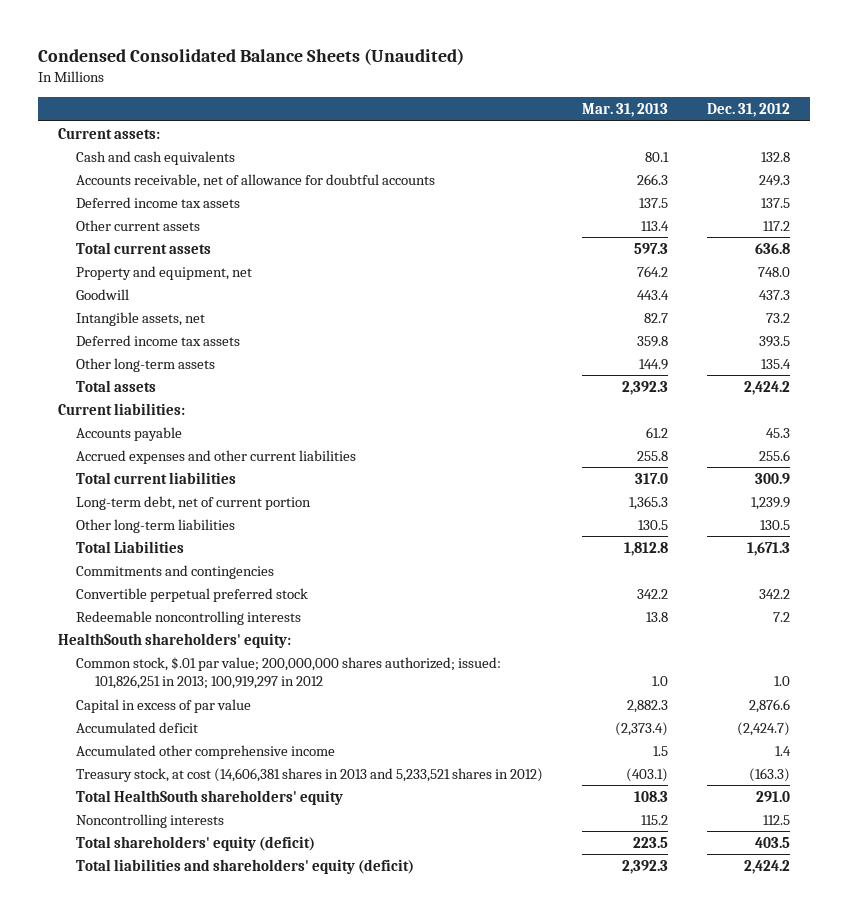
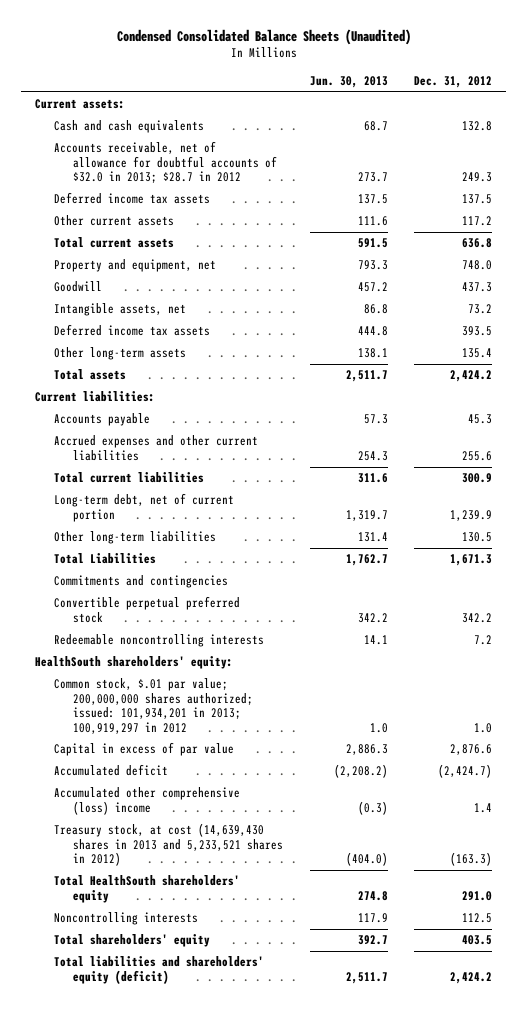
[582,103,669,118] Mar. 31, 2013 -> none
none -> [309,76,388,89] Jun. 30, 2013
[76,173,436,188] Accounts receivable, net of allowance for doubtful accounts -> [54,141,278,184] Accounts receivable, net of allowance for doubtful accounts of $32.0 in 2013; $28.7 in 2012
[76,656,502,690] Common stock, $.01 par value; 200,000,000 shares authorized; issued: 101,826,251 in 2013; 100,919,297 in 2012 -> [54,678,254,734] Common stock, $.01 par value; 200,000,000 shares authorized; issued: 101,934,201 in 2013; 100,919,297 in 2012
[76,744,336,759] Accumulated other comprehensive income -> [54,787,241,815] Accumulated other comprehensive (loss) income
[76,767,544,782] Treasury stock, at cost (14,606,381 shares in 2013 and 5,233,521 shares in 2012) -> [54,823,284,867] Treasury stock, at cost (14,639,430 shares in 2013 and 5,233,521 shares in 2012)
[76,835,316,851] Total shareholders' equity (deficit) -> [54,934,211,948] Total shareholders' equity

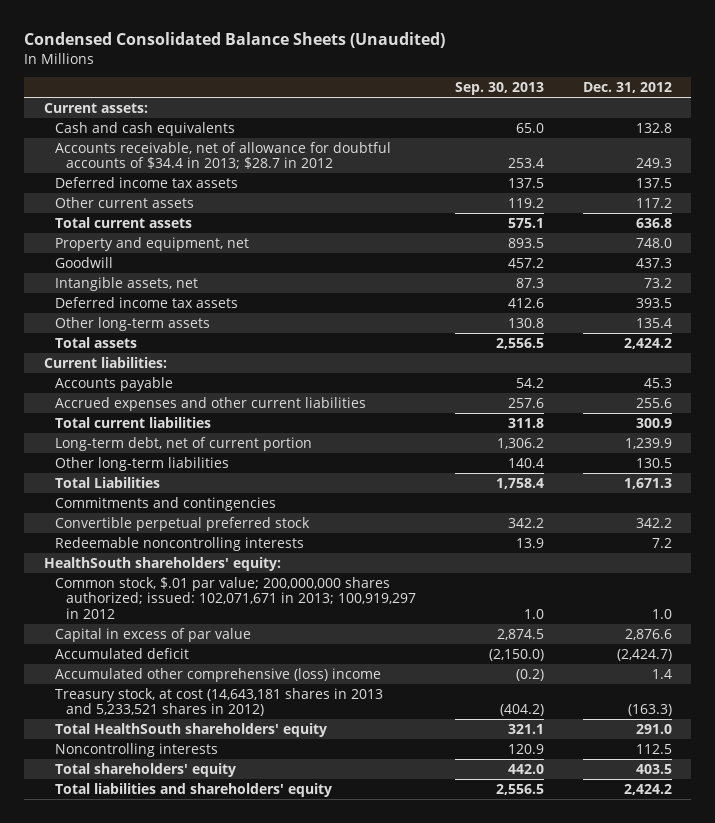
[309,76,388,89] Jun. 30, 2013 -> none
none -> [454,82,544,96] Sep. 30, 2013
[54,141,278,184] Accounts receivable, net of allowance for doubtful accounts of $32.0 in 2013; $28.7 in 2012 -> [54,141,391,170] Accounts receivable, net of allowance for doubtful accounts of $34.4 in 2013; $28.7 in 2012
[54,678,254,734] Common stock, $.01 par value; 200,000,000 shares authorized; issued: 101,934,201 in 2013; 100,919,297 in 2012 -> [54,576,417,620] Common stock, $.01 par value; 200,000,000 shares authorized; issued: 102,071,671 in 2013; 100,919,297 in 2012
[54,823,284,867] Treasury stock, at cost (14,639,430 shares in 2013 and 5,233,521 shares in 2012) -> [54,687,383,717] Treasury stock, at cost (14,643,181 shares in 2013 and 5,233,521 shares in 2012)
[54,956,265,984] Total liabilities and shareholders' equity (deficit) -> [54,782,332,797] Total liabilities and shareholders' equity

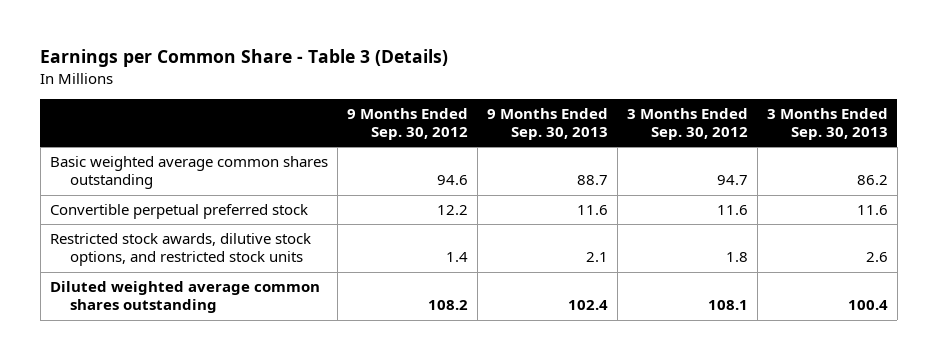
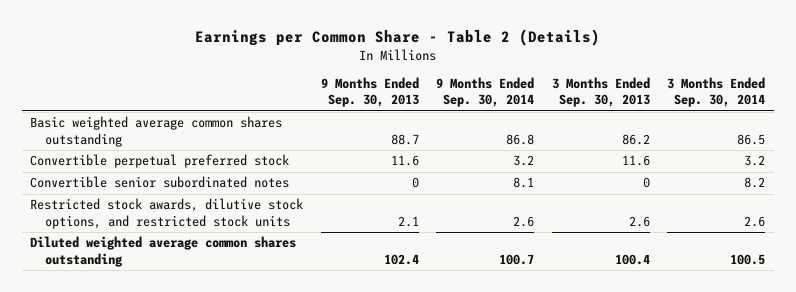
[40,49,449,68] Earnings per Common Share - Table 3 (Details) -> [194,29,600,47] Earnings per Common Share - Table 2 (Details)
[346,107,468,141] 9 Months Ended Sep. 30, 2012 -> none
[626,107,748,141] 3 Months Ended Sep. 30, 2012 -> none
none -> [436,77,535,108] 9 Months Ended Sep. 30, 2014
none -> [667,77,766,108] 3 Months Ended Sep. 30, 2014
none -> [30,176,290,189] Convertible senior subordinated notes

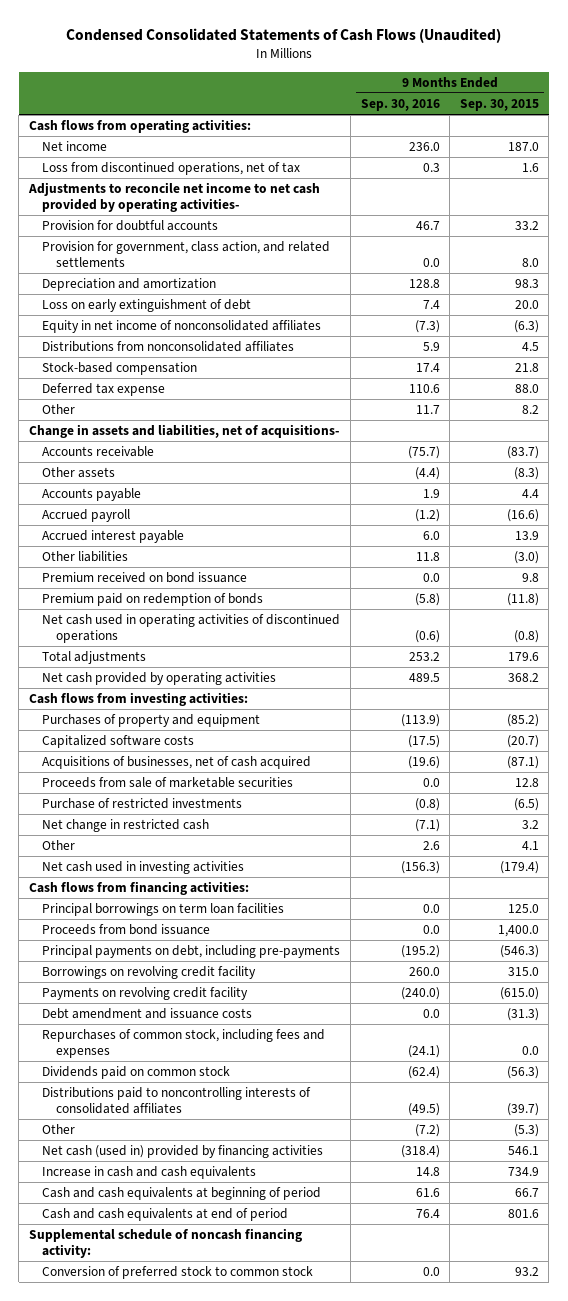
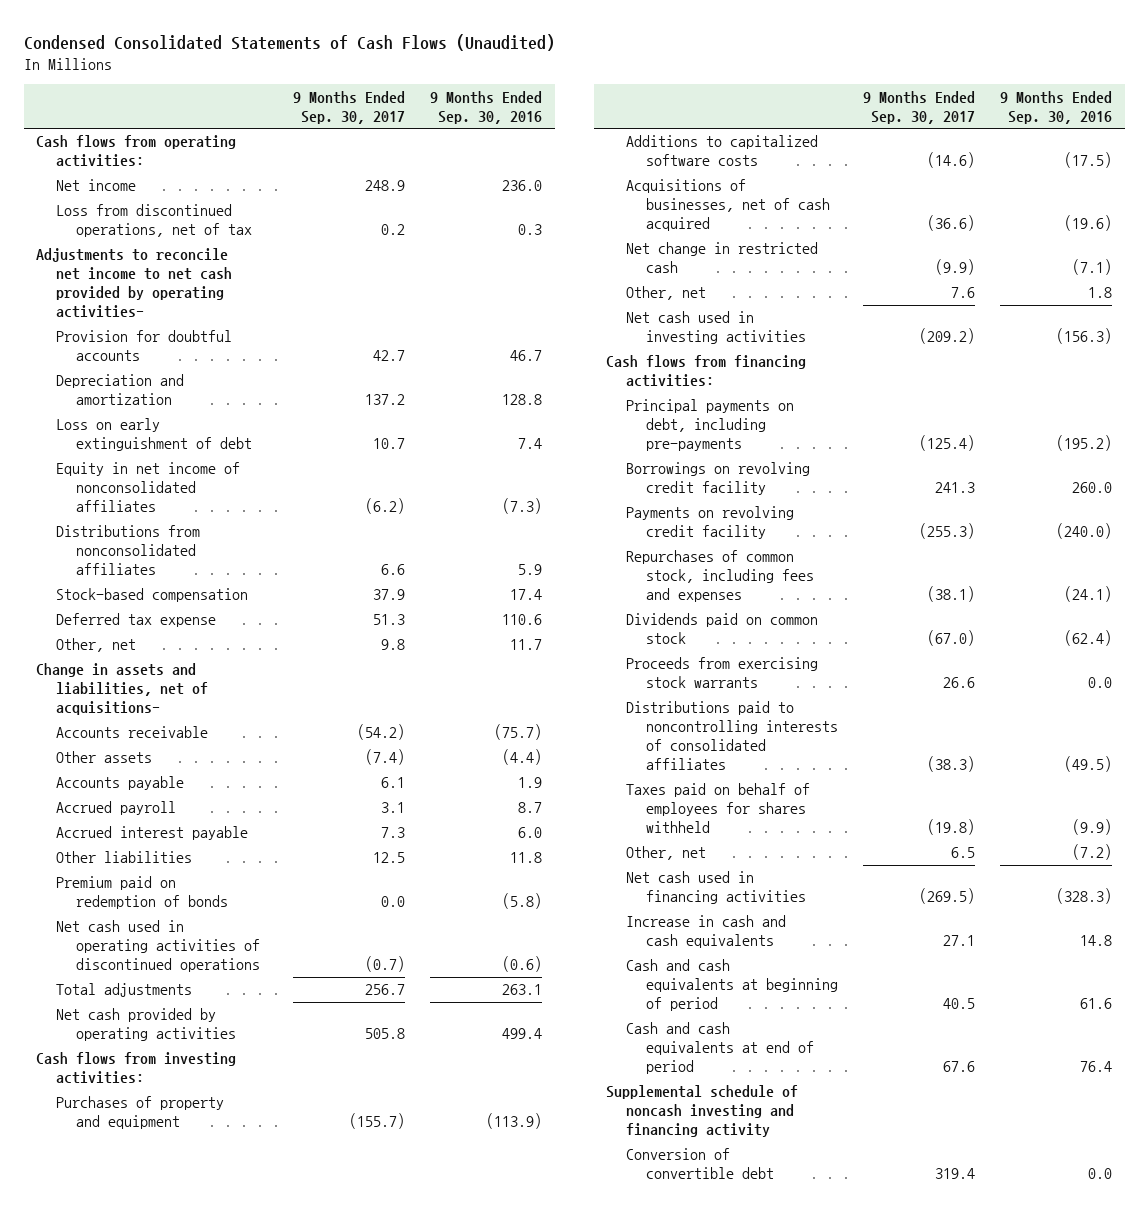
[459,98,539,111] Sep. 30, 2015 -> none
none -> [292,90,405,124] 9 Months Ended Sep. 30, 2017
[42,241,331,267] Provision for government, class action, and related settlements -> none
[42,404,76,415] Other -> [56,638,137,653] Other, net
[414,509,440,523] (1.2) -> [518,802,543,814] 8.7
[42,572,248,584] Premium received on bond issuance -> none
[408,652,440,662] 253.2 -> [502,984,543,996] 263.1
[408,673,440,683] 489.5 -> [502,1028,543,1040] 499.4
[42,735,195,749] Capitalized software costs -> [625,135,818,167] Additions to capitalized software costs
[42,777,294,789] Proceeds from sale of marketable securities -> none
[42,798,243,810] Purchase of restricted investments -> none
[42,840,76,851] Other -> [625,286,706,301] Other, net
[422,841,440,851] 2.6 -> [1088,287,1113,299] 1.8
[42,903,285,917] Principal borrowings on term loan facilities -> none
[42,924,211,936] Proceeds from bond issuance -> none
[42,1008,253,1020] Debt amendment and issuance costs -> none
none -> [625,657,818,689] Proceeds from exercising stock warrants
none -> [625,783,810,834] Taxes paid on behalf of employees for shares withheld
[42,1124,76,1135] Other -> [625,846,706,861] Other, net
[42,1145,324,1159] Net cash (used in) provided by financing activities -> [625,871,806,905] Net cash used in financing activities
[400,1145,440,1159] (318.4) -> [1056,888,1113,905] (328.3)
[42,1266,314,1280] Conversion of preferred stock to common stock -> none
[29,1228,303,1258] Supplemental schedule of noncash financing activity: -> [606,1085,799,1138] Supplemental schedule of noncash investing and financing activity
none -> [625,1148,774,1180] Conversion of convertible debt

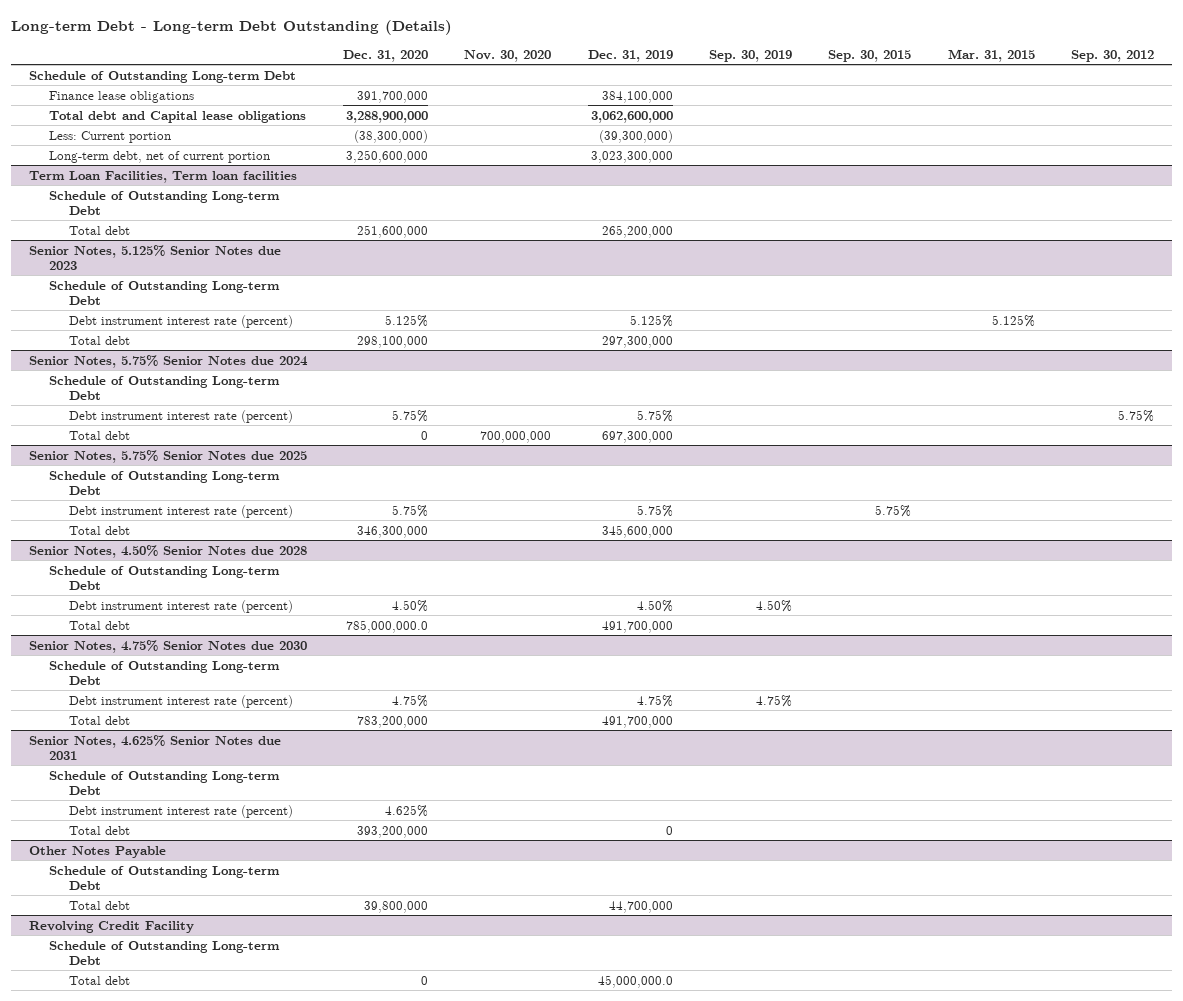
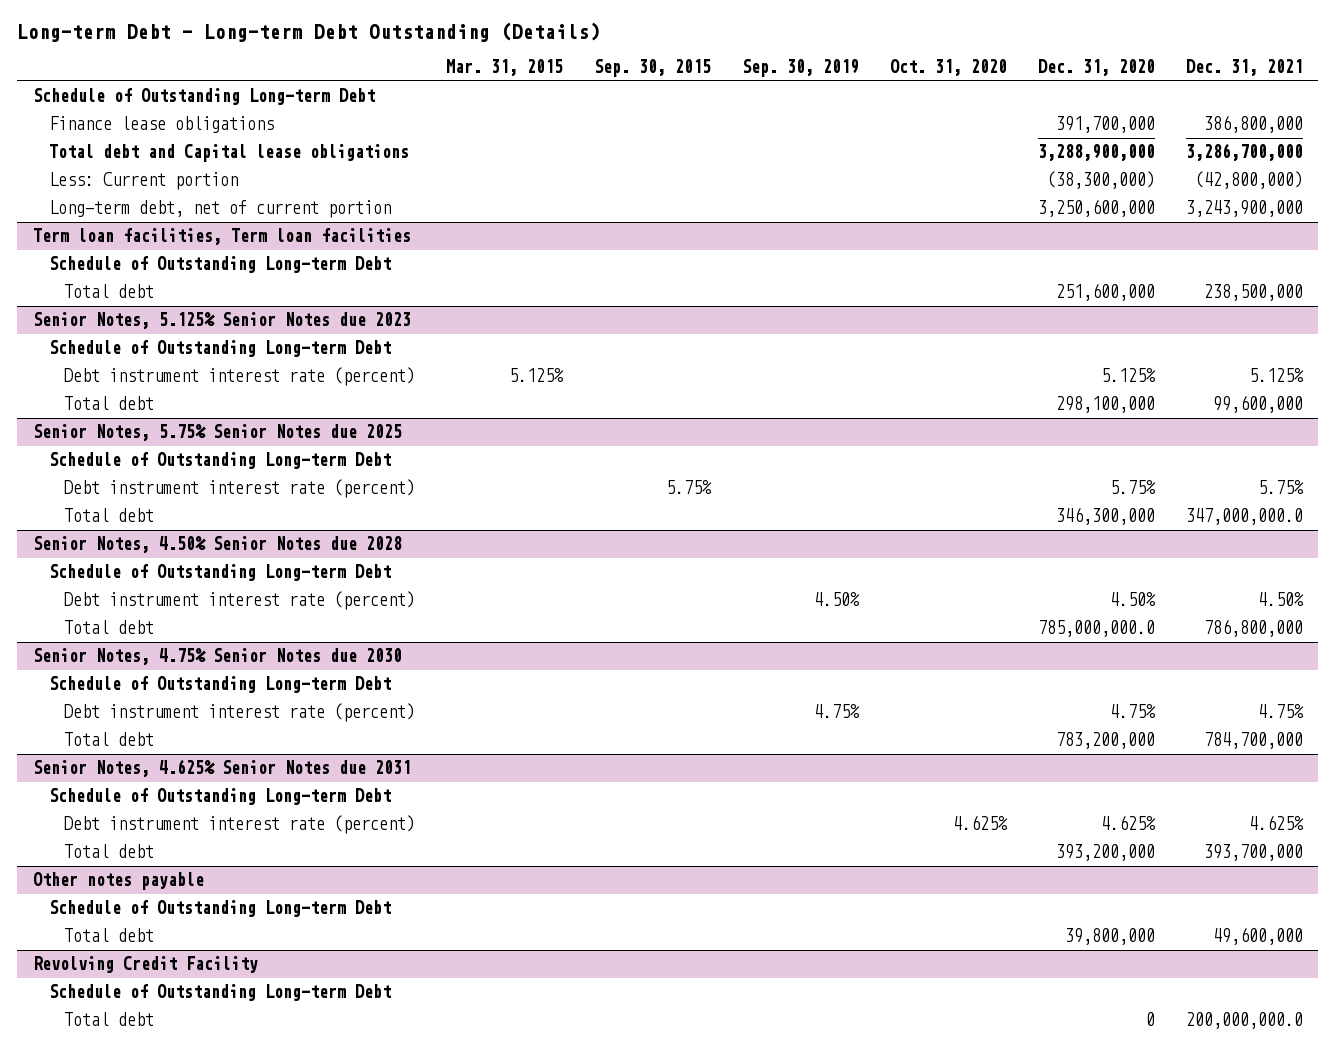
[464,49,552,62] Nov. 30, 2020 -> none
[587,49,673,62] Dec. 31, 2019 -> none
[1071,49,1155,62] Sep. 30, 2012 -> none
none -> [890,59,1008,77] Oct. 31, 2020
none -> [1185,59,1303,77] Dec. 31, 2021
[28,170,297,183] Term Loan Facilities, Term loan facilities -> [32,228,411,246] Term loan facilities, Term loan facilities
[28,354,308,368] Senior Notes, 5.75% Senior Notes due 2024 -> none
[48,375,280,400] Schedule of Outstanding Long-term Debt -> none
[68,409,293,423] Debt instrument interest rate (percent) -> none
[68,430,130,440] Total debt -> none
[28,845,166,858] Other Notes Payable -> [32,872,204,891] Other notes payable

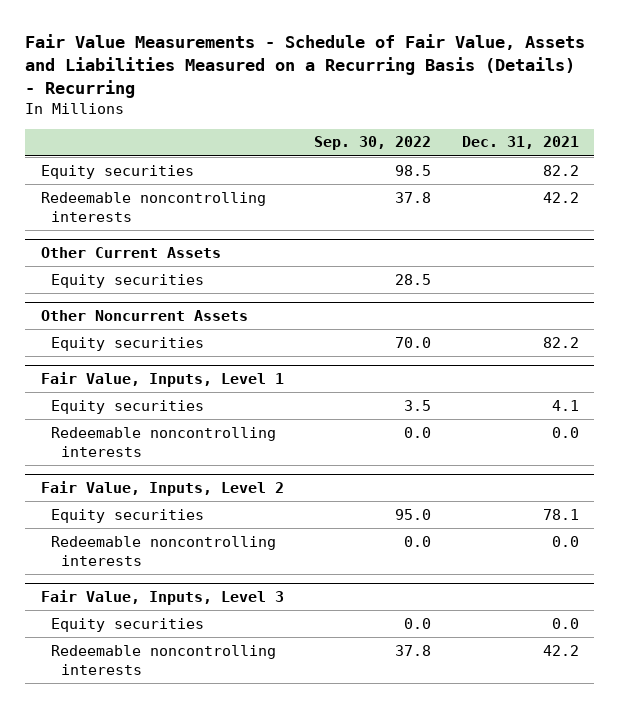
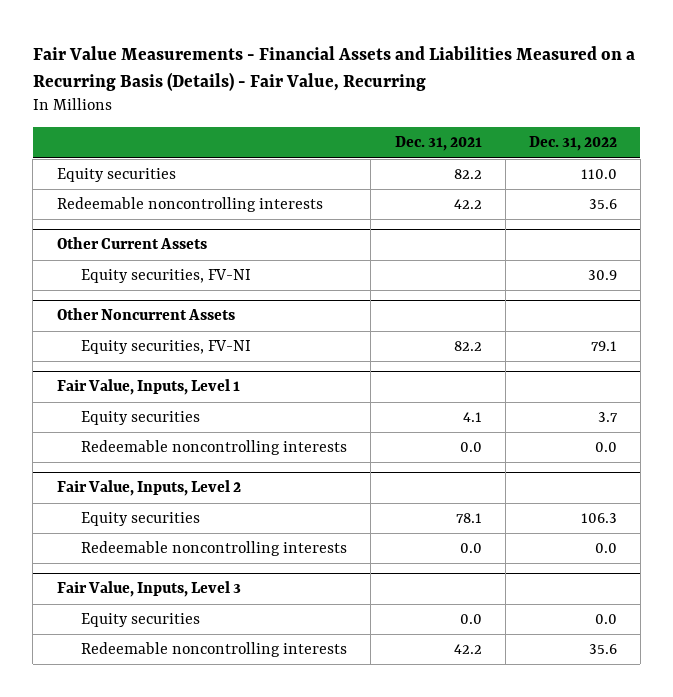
[25,34,586,98] Fair Value Measurements - Schedule of Fair Value, Assets and Liabilities Measured on a Recurring Basis (Details) - Recurring -> [32,45,635,91] Fair Value Measurements - Financial Assets and Liabilities Measured on a Recurring Basis (Details) - Fair Value, Recurring
[314,136,432,151] Sep. 30, 2022 -> none
none -> [528,136,617,152] Dec. 31, 2022
[51,273,205,288] Equity securities -> [81,269,252,284] Equity securities, FV-NI
[51,336,205,351] Equity securities -> [81,340,252,355] Equity securities, FV-NI

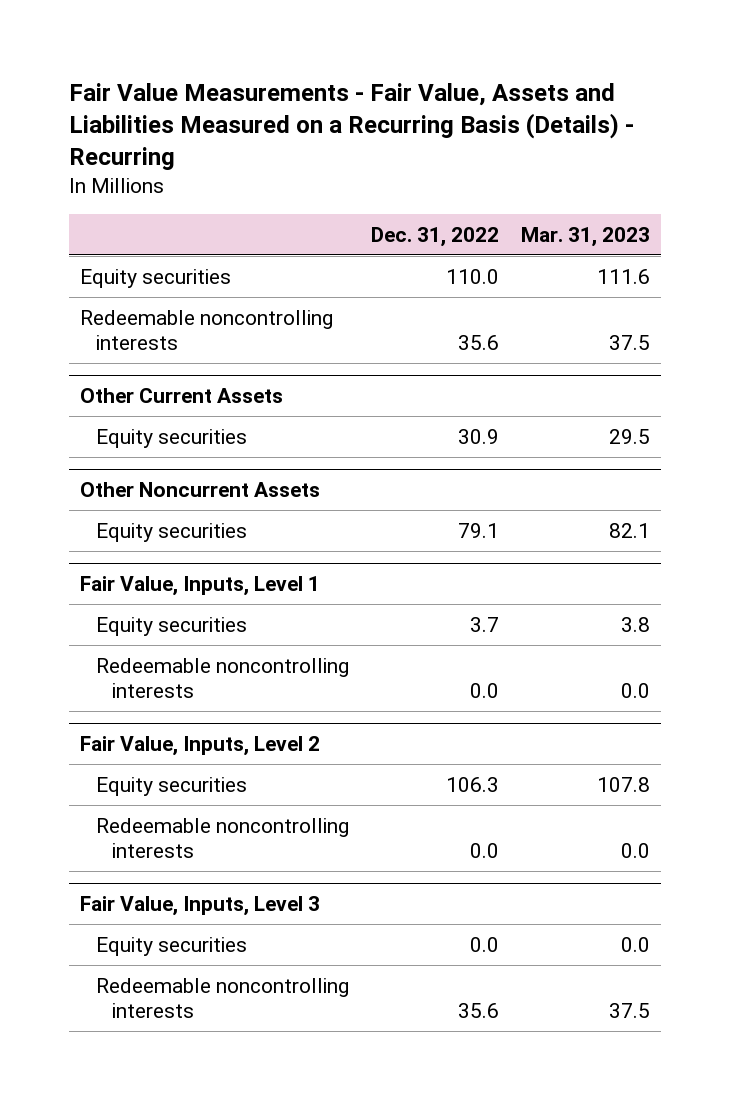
[32,45,635,91] Fair Value Measurements - Financial Assets and Liabilities Measured on a Recurring Basis (Details) - Fair Value, Recurring -> [68,82,634,171] Fair Value Measurements - Fair Value, Assets and Liabilities Measured on a Recurring Basis (Details) - Recurring
[394,136,482,152] Dec. 31, 2021 -> none
none -> [521,226,651,247] Mar. 31, 2023
[81,269,252,284] Equity securities, FV-NI -> [95,428,247,448] Equity securities
[81,340,252,355] Equity securities, FV-NI -> [95,522,247,542] Equity securities

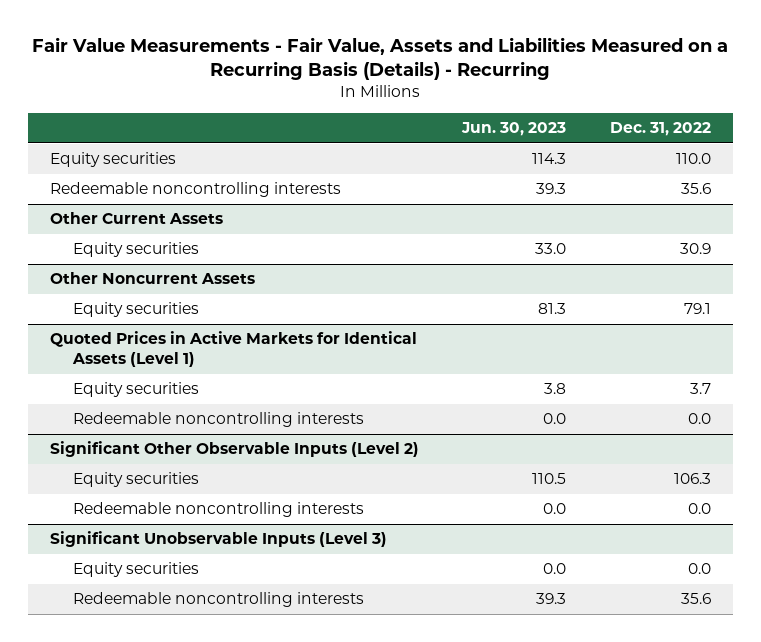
[521,226,651,247] Mar. 31, 2023 -> none
none -> [461,122,567,137] Jun. 30, 2023
[79,576,320,597] Fair Value, Inputs, Level 1 -> [50,331,418,368] Quoted Prices in Active Markets for Identical Assets (Level 1)
[79,736,320,757] Fair Value, Inputs, Level 2 -> [50,441,420,458] Significant Other Observable Inputs (Level 2)
[79,896,320,917] Fair Value, Inputs, Level 3 -> [50,531,388,548] Significant Unobservable Inputs (Level 3)

